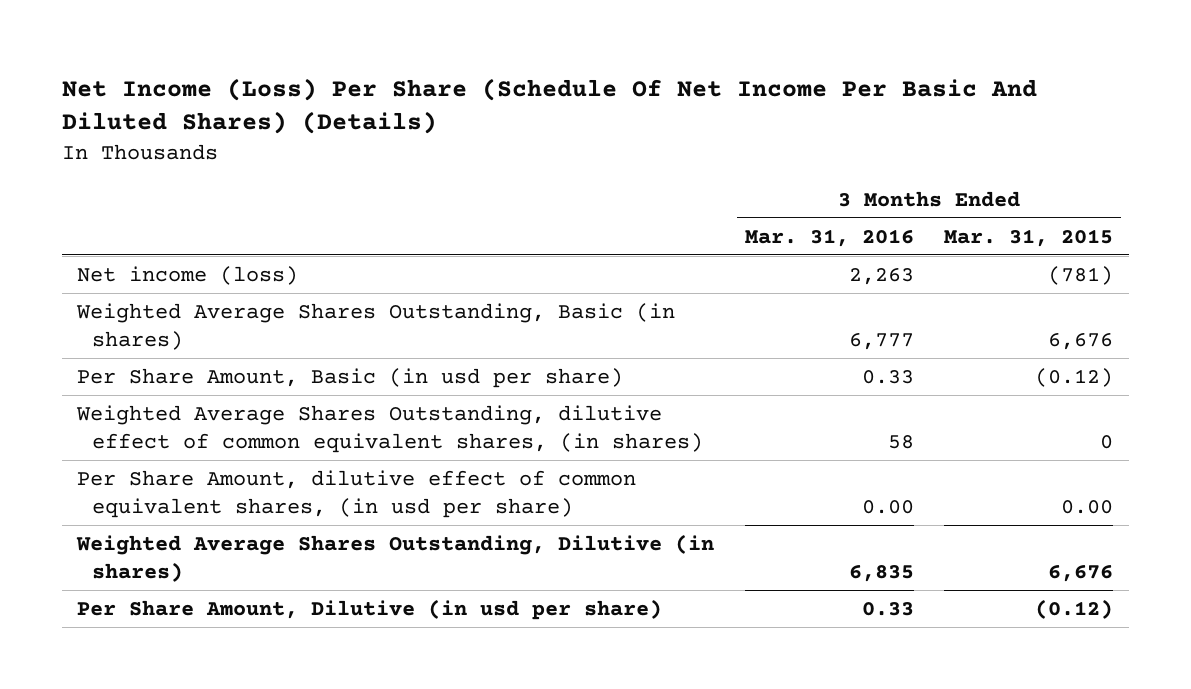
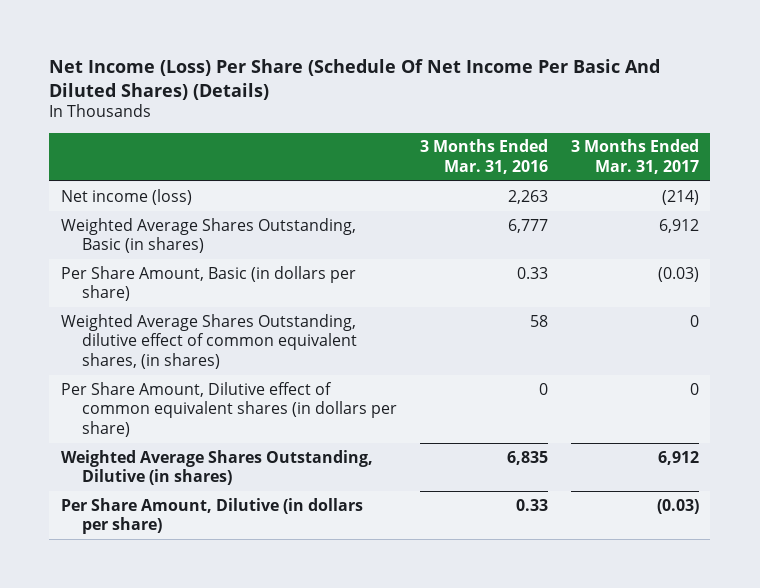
[944,228,1114,247] Mar. 31, 2015 -> none
none -> [570,139,699,174] 3 Months Ended Mar. 31, 2017
[77,367,624,388] Per Share Amount, Basic (in usd per share) -> [60,265,356,302] Per Share Amount, Basic (in dollars per share)
[77,469,637,519] Per Share Amount, dilutive effect of common equivalent shares, (in usd per share) -> [60,381,397,437] Per Share Amount, Dilutive effect of common equivalent shares (in dollars per share)
[861,500,914,515] 0.00 -> [538,382,548,395] 0
[77,598,663,620] Per Share Amount, Dilutive (in usd per share) -> [60,497,363,535] Per Share Amount, Dilutive (in dollars per share)

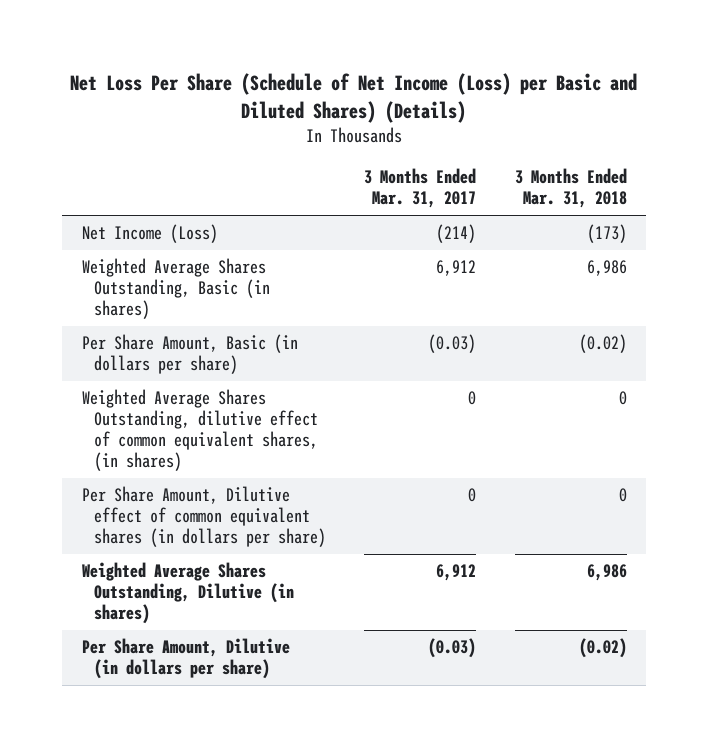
[49,59,661,100] Net Income (Loss) Per Share (Schedule Of Net Income Per Basic And Diluted Shares) (Details) -> [70,73,638,123] Net Loss Per Share (Schedule of Net Income (Loss) per Basic and Diluted Shares) (Details)
[419,139,548,174] 3 Months Ended Mar. 31, 2016 -> none
none -> [514,168,627,209] 3 Months Ended Mar. 31, 2018
[60,188,192,205] Net income (loss) -> [81,224,218,244] Net Income (Loss)

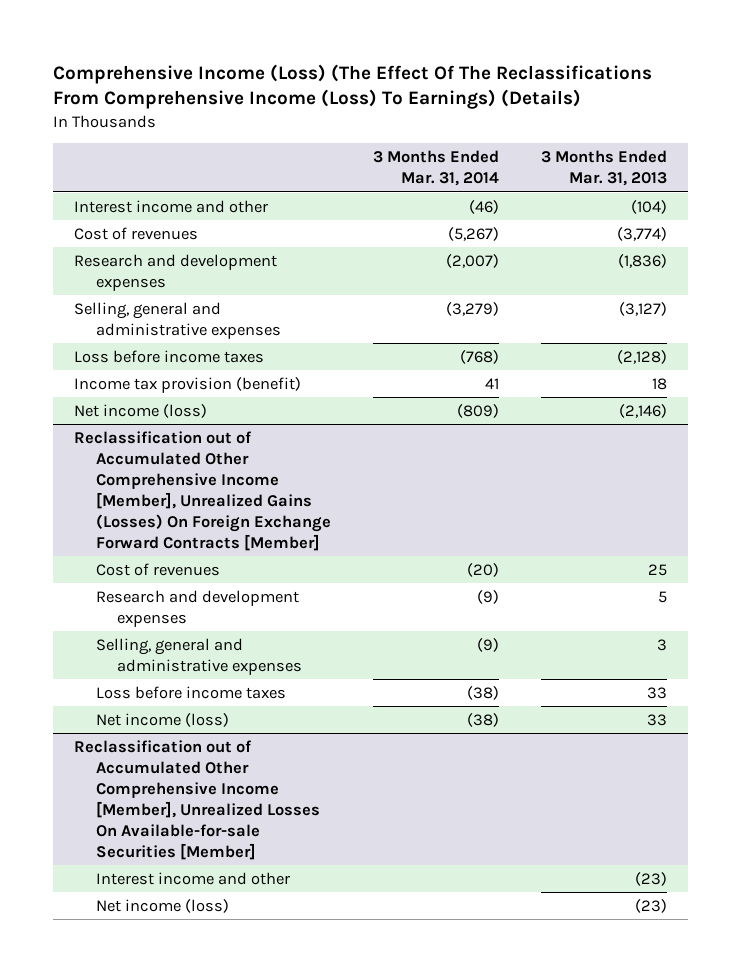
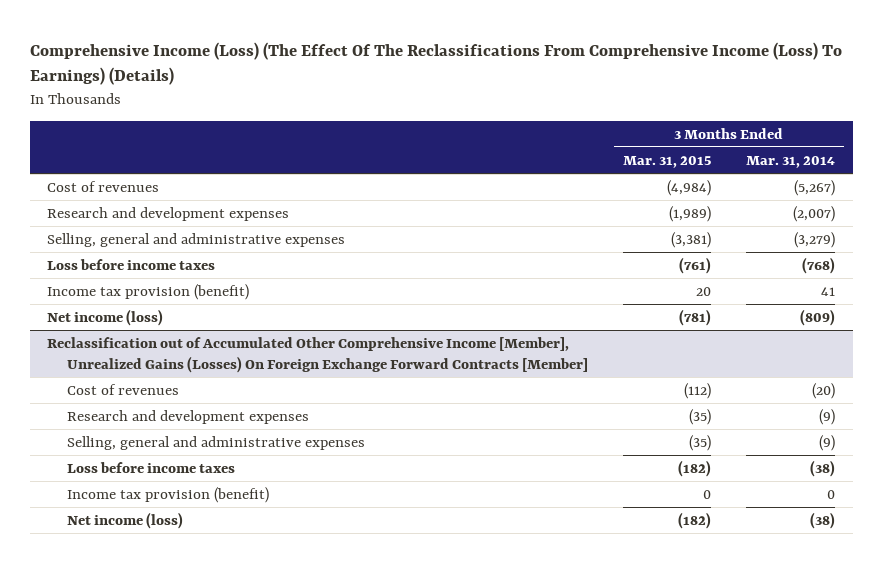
[540,150,667,187] 3 Months Ended Mar. 31, 2013 -> none
none -> [622,155,711,168] Mar. 31, 2015
[73,199,268,213] Interest income and other -> none
none -> [66,486,269,503] Income tax provision (benefit)
[73,739,320,860] Reclassification out of Accumulated Other Comprehensive Income [Member], Unrealized Losses On Available-for-sale Securities [Member] -> none
[95,871,290,885] Interest income and other -> none
[95,898,229,913] Net income (loss) -> none

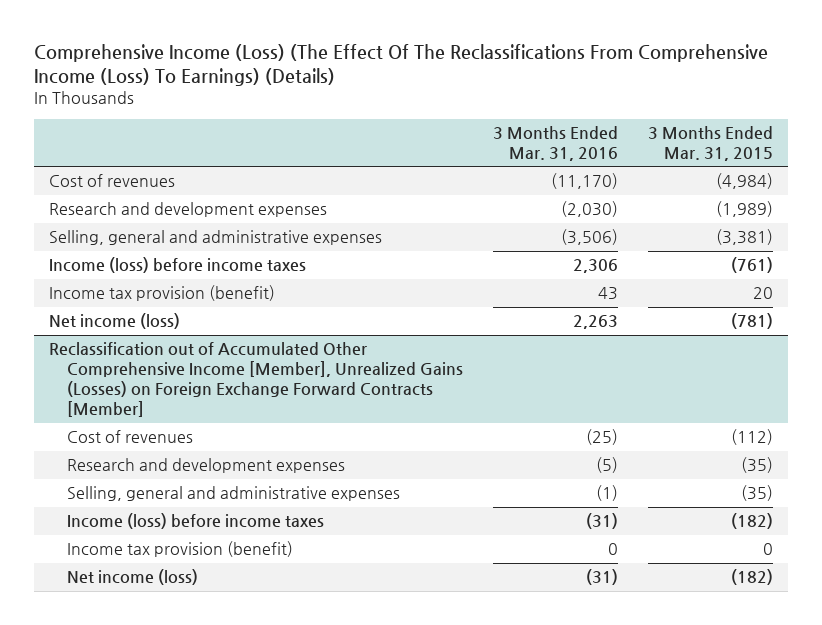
[746,155,836,168] Mar. 31, 2014 -> none
none -> [492,125,618,161] 3 Months Ended Mar. 31, 2016
[47,258,216,270] Loss before income taxes -> [49,257,307,274] Income (loss) before income taxes
[47,336,588,374] Reclassification out of Accumulated Other Comprehensive Income [Member], Unrealized Gains (Losses) On Foreign Exchange Forward Contracts [Member] -> [49,342,463,418] Reclassification out of Accumulated Other Comprehensive Income [Member], Unrealized Gains (Losses) on Foreign Exchange Forward Contracts [Member]
[66,461,235,473] Loss before income taxes -> [66,513,324,530] Income (loss) before income taxes

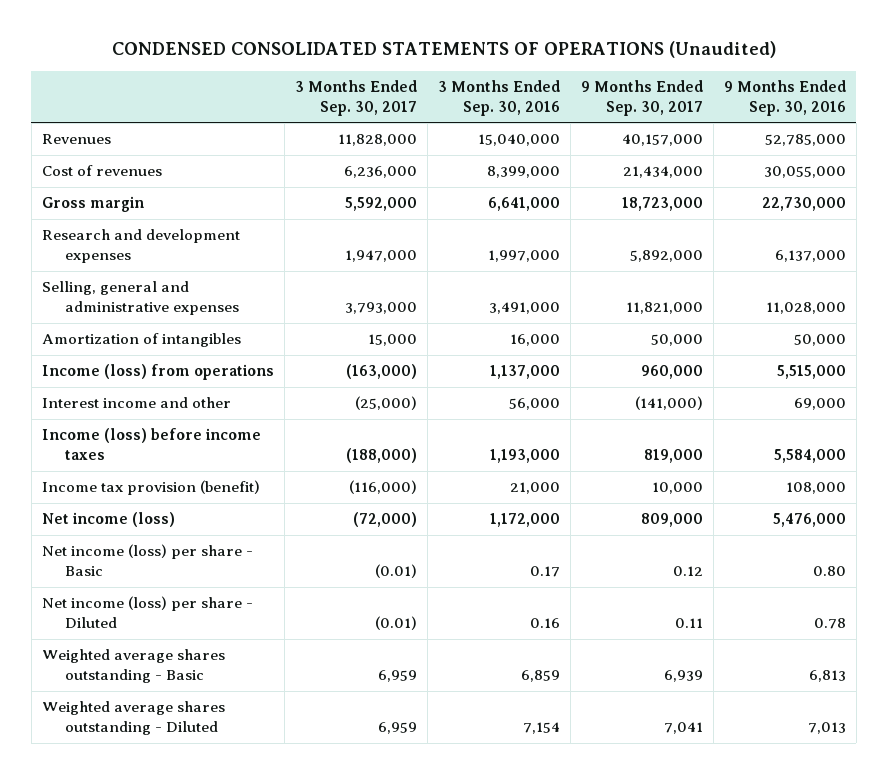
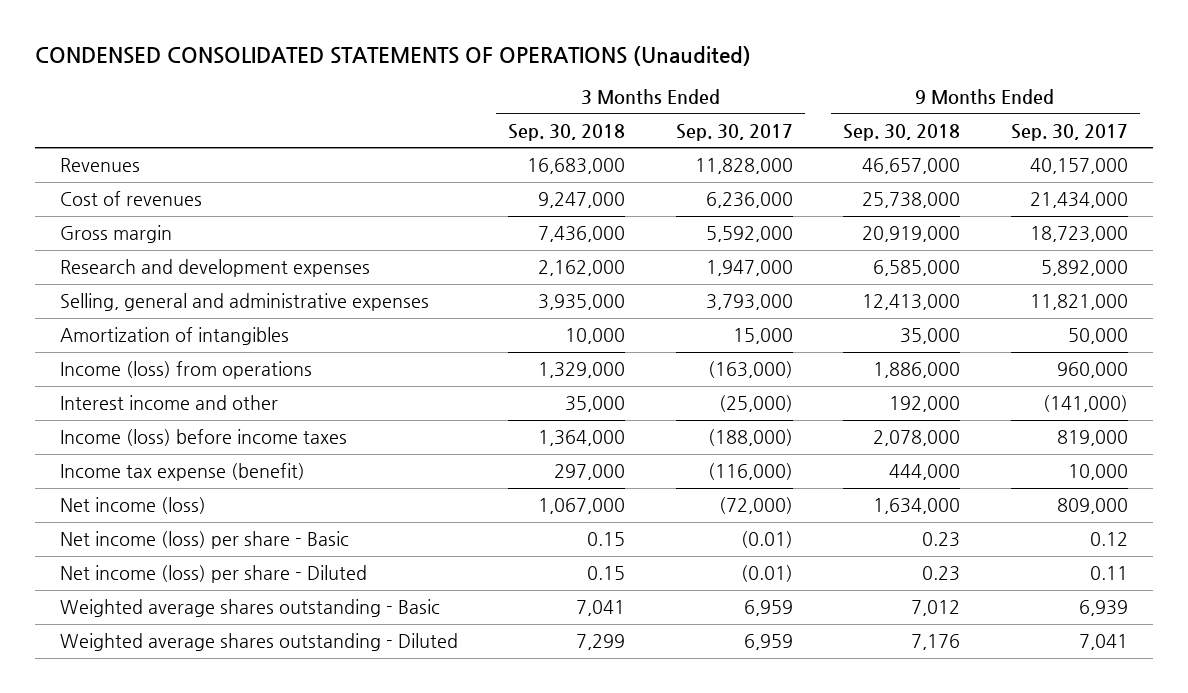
[437,79,560,116] 3 Months Ended Sep. 30, 2016 -> none
[723,79,846,116] 9 Months Ended Sep. 30, 2016 -> none
none -> [508,123,626,141] Sep. 30, 2018
none -> [843,123,961,141] Sep. 30, 2018
[41,480,260,496] Income tax provision (benefit) -> [59,463,305,482] Income tax expense (benefit)

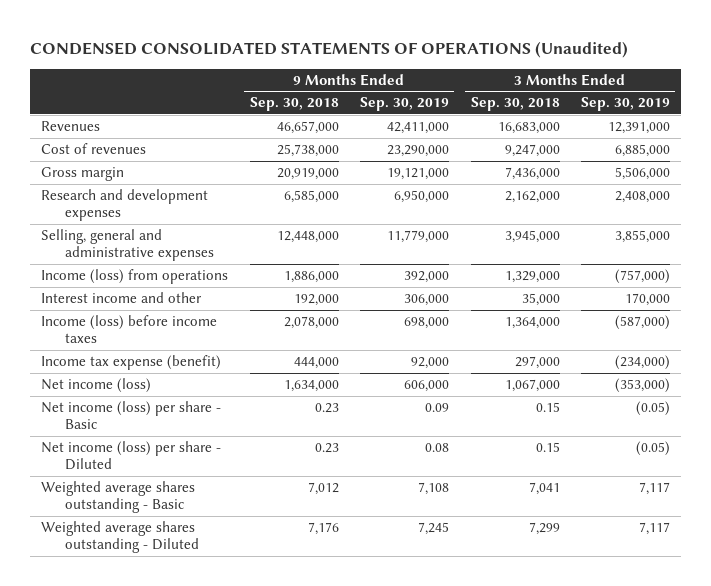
[675,123,793,141] Sep. 30, 2017 -> none
[1010,123,1128,141] Sep. 30, 2017 -> none
none -> [360,97,450,112] Sep. 30, 2019
none -> [581,97,671,112] Sep. 30, 2019
[59,327,289,346] Amortization of intangibles -> none
[538,294,626,311] 3,935,000 -> [504,230,560,244] 3,945,000
[862,294,961,311] 12,413,000 -> [276,231,339,244] 12,448,000

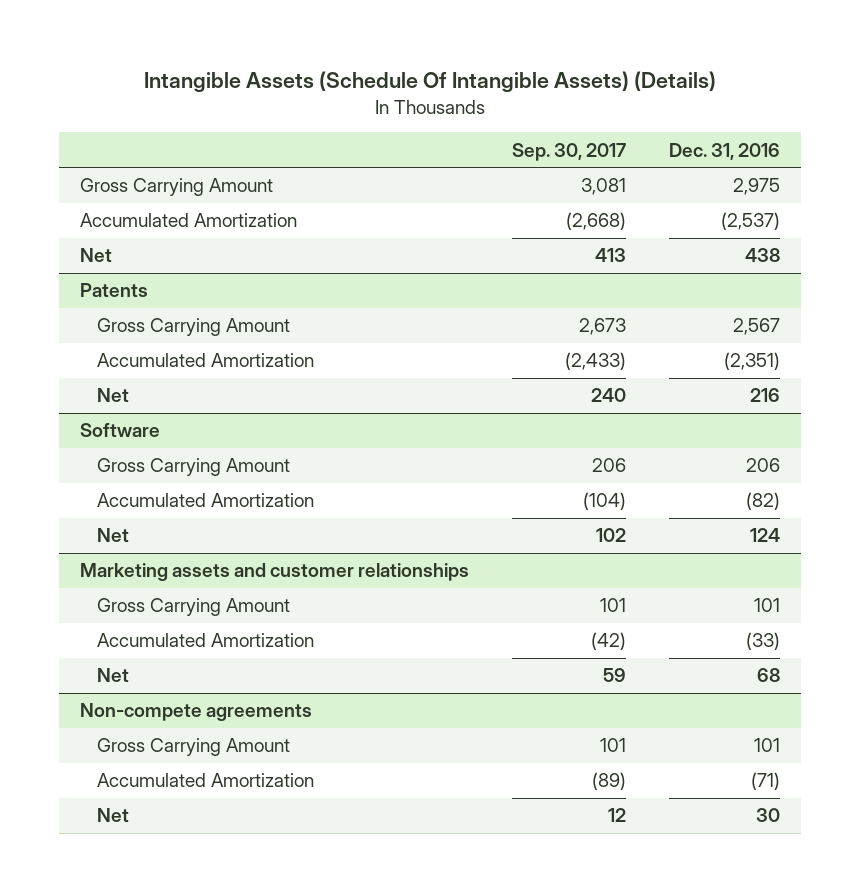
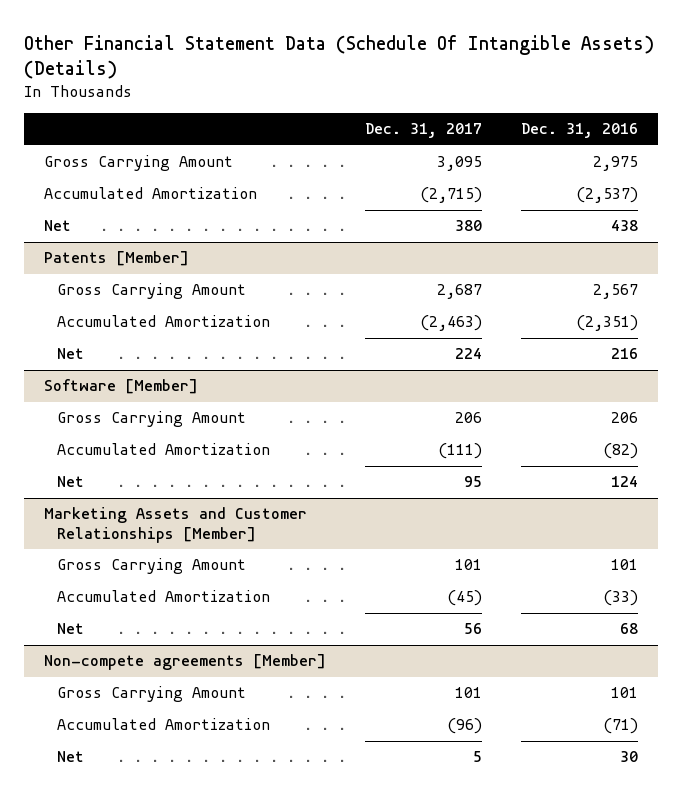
[144,71,717,94] Intangible Assets (Schedule Of Intangible Assets) (Details) -> [24,34,655,79] Other Financial Statement Data (Schedule Of Intangible Assets) (Details)
[512,142,627,161] Sep. 30, 2017 -> none
none -> [365,123,483,139] Dec. 31, 2017
[80,283,149,298] Patents -> [44,251,190,267] Patents [Member]
[80,423,161,438] Software -> [44,379,199,395] Software [Member]
[80,563,470,582] Marketing assets and customer relationships -> [44,507,308,543] Marketing Assets and Customer Relationships [Member]
[80,703,313,722] Non-compete agreements -> [44,654,327,671] Non-compete agreements [Member]

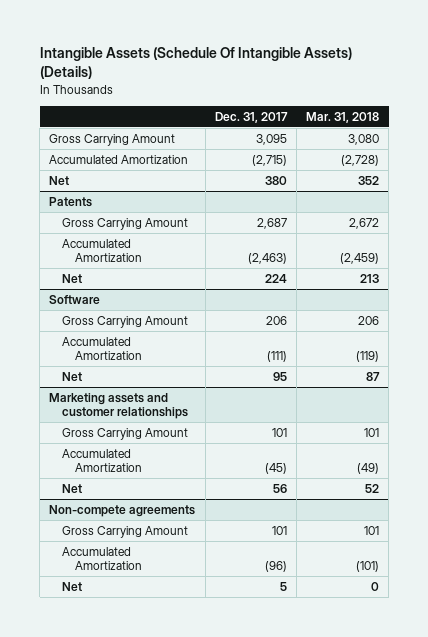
[24,34,655,79] Other Financial Statement Data (Schedule Of Intangible Assets) (Details) -> [39,47,352,80] Intangible Assets (Schedule Of Intangible Assets) (Details)
[521,123,639,139] Dec. 31, 2016 -> none
none -> [306,111,380,123] Mar. 31, 2018
[44,251,190,267] Patents [Member] -> [49,197,93,208] Patents
[44,379,199,395] Software [Member] -> [49,295,101,305] Software
[44,507,308,543] Marketing Assets and Customer Relationships [Member] -> [49,393,189,420] Marketing assets and customer relationships
[44,654,327,671] Non-compete agreements [Member] -> [49,505,196,518] Non-compete agreements

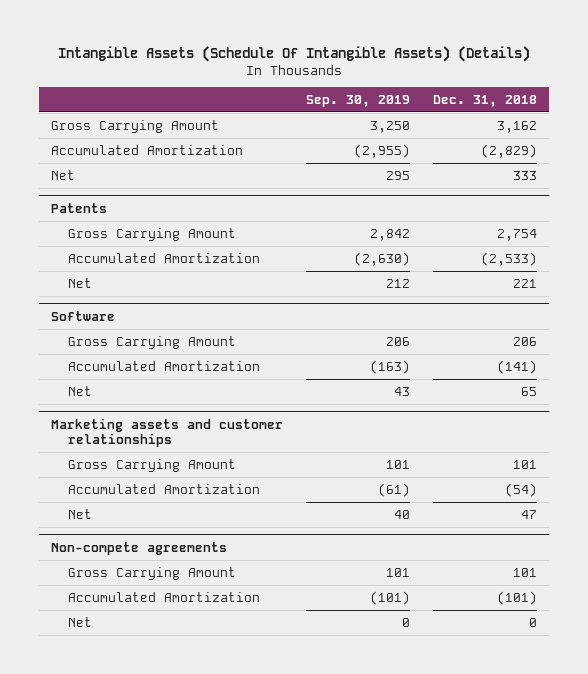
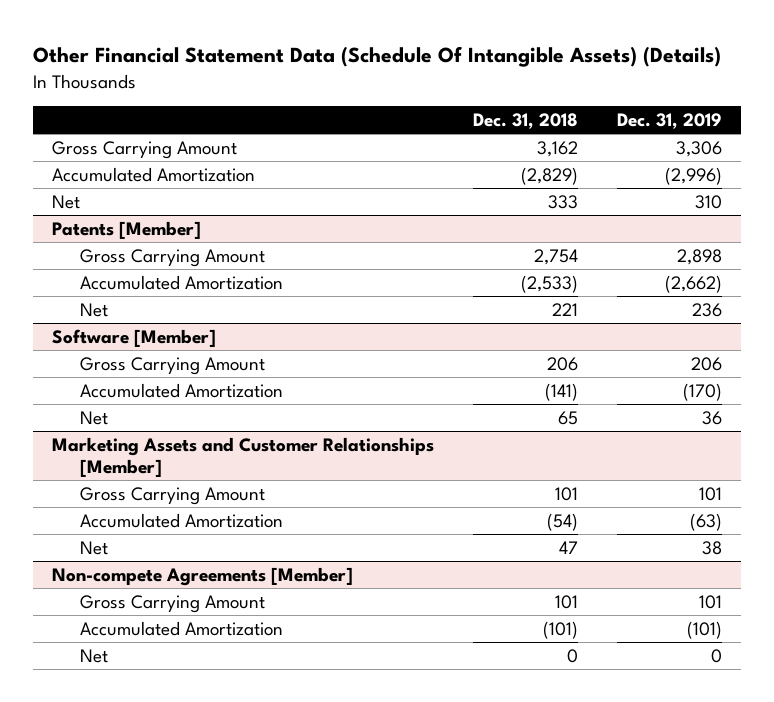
[58,46,531,63] Intangible Assets (Schedule Of Intangible Assets) (Details) -> [32,46,721,68] Other Financial Statement Data (Schedule Of Intangible Assets) (Details)
[306,94,411,107] Sep. 30, 2019 -> none
none -> [616,113,722,130] Dec. 31, 2019
[50,202,107,213] Patents -> [52,220,202,239] Patents [Member]
[50,310,115,321] Software -> [52,328,217,347] Software [Member]
[50,417,283,448] Marketing assets and customer relationships -> [52,436,435,477] Marketing Assets and Customer Relationships [Member]
[50,541,227,555] Non-compete agreements -> [52,566,354,586] Non-compete Agreements [Member]

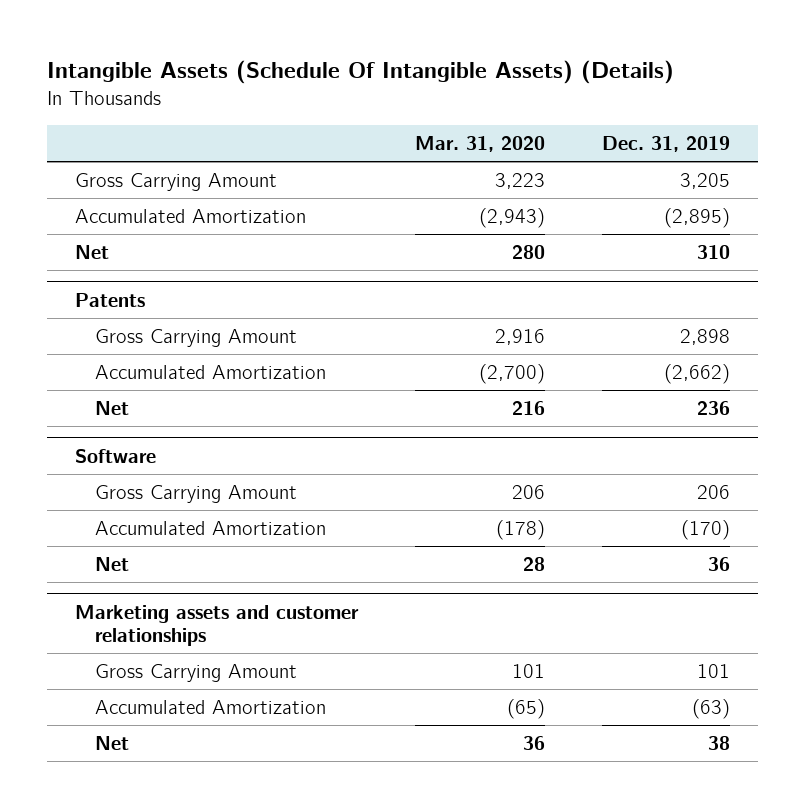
[32,46,721,68] Other Financial Statement Data (Schedule Of Intangible Assets) (Details) -> [47,60,675,85] Intangible Assets (Schedule Of Intangible Assets) (Details)
[472,113,578,130] Dec. 31, 2018 -> none
none -> [415,135,546,152] Mar. 31, 2020
[675,140,722,157] 3,306 -> [679,172,730,189] 3,205
[664,166,722,185] (2,996) -> [663,207,730,228] (2,895)
[52,220,202,239] Patents [Member] -> [75,292,146,307] Patents
[52,328,217,347] Software [Member] -> [75,448,157,463] Software
[52,436,435,477] Marketing Assets and Customer Relationships [Member] -> [75,604,360,646] Marketing assets and customer relationships
[52,566,354,586] Non-compete Agreements [Member] -> none
[80,594,266,613] Gross Carrying Amount -> none
[80,620,284,636] Accumulated Amortization -> none
[80,648,109,663] Net -> none

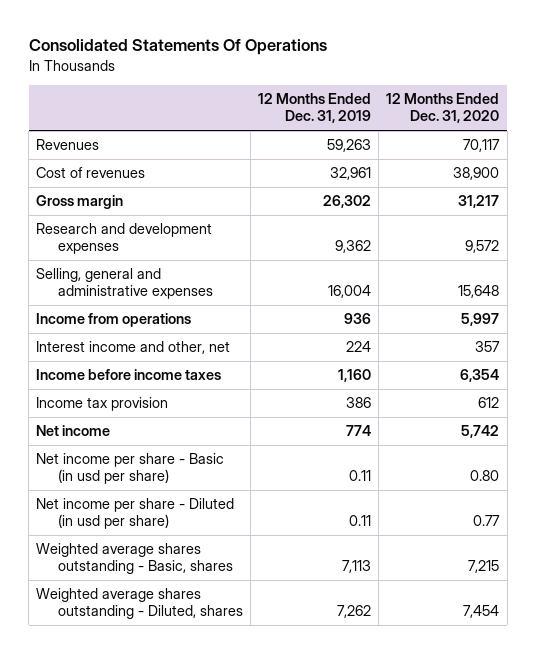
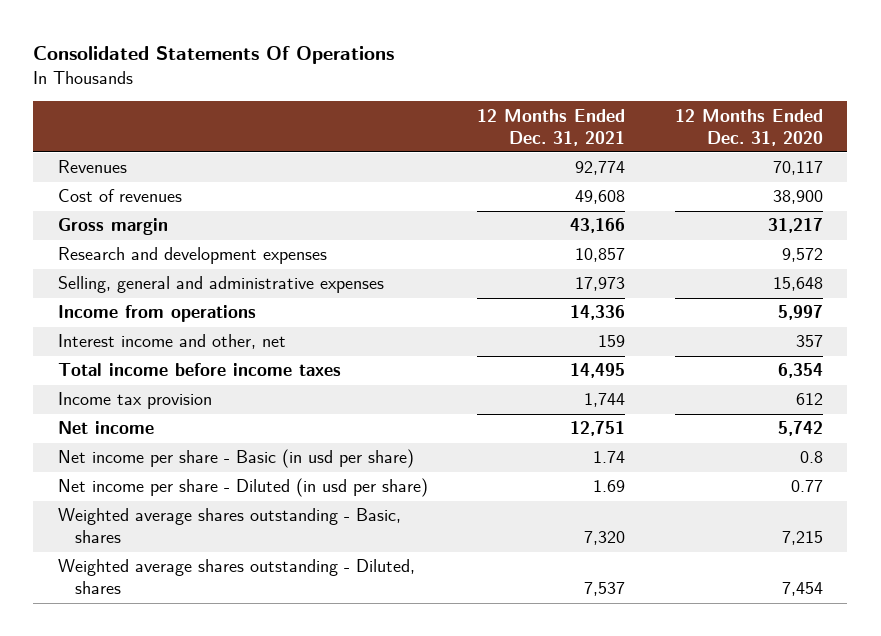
[258,93,372,124] 12 Months Ended Dec. 31, 2019 -> none
none -> [477,108,626,146] 12 Months Ended Dec. 31, 2021
[36,369,222,381] Income before income taxes -> [57,363,341,377] Total income before income taxes
[470,470,500,482] 0.80 -> [799,451,823,464] 0.8

